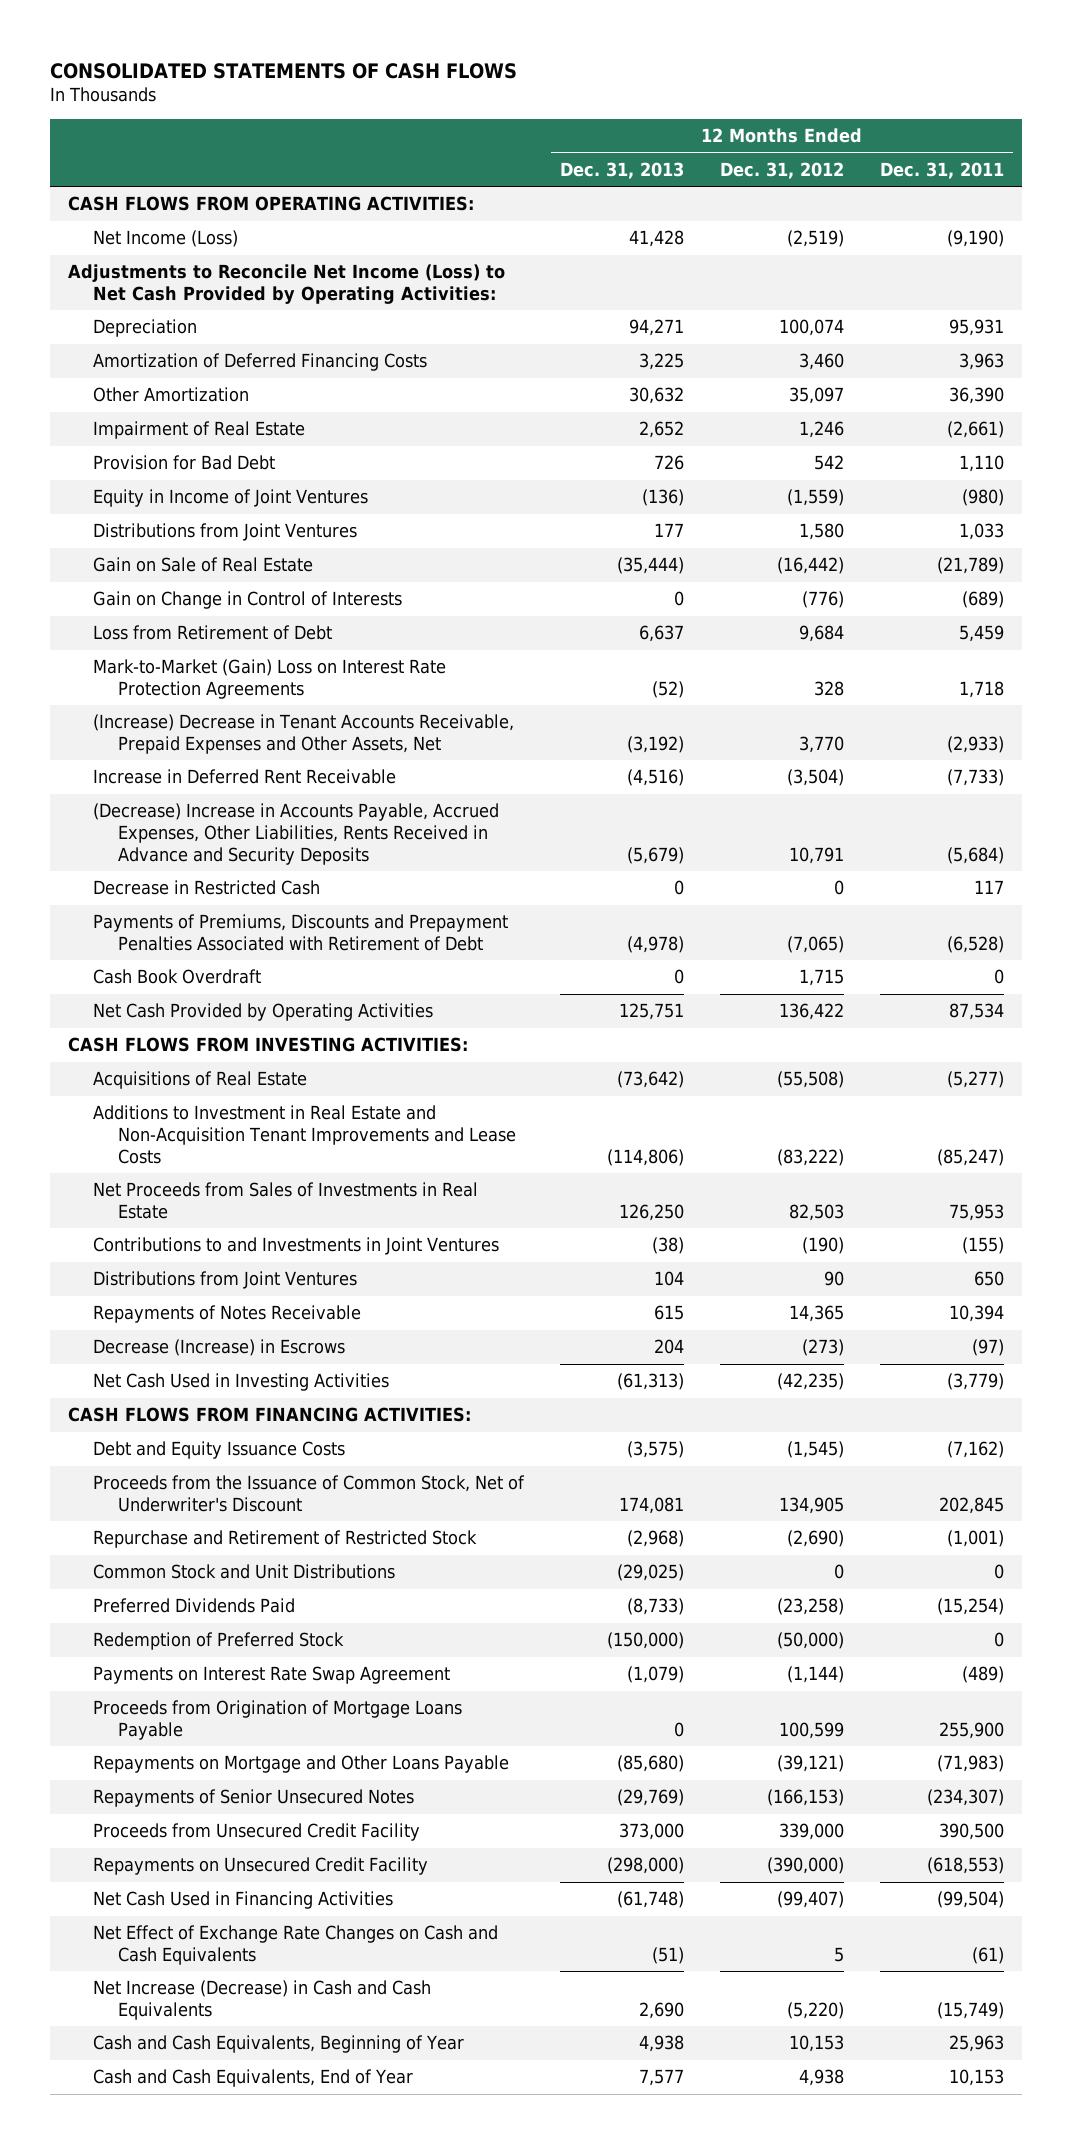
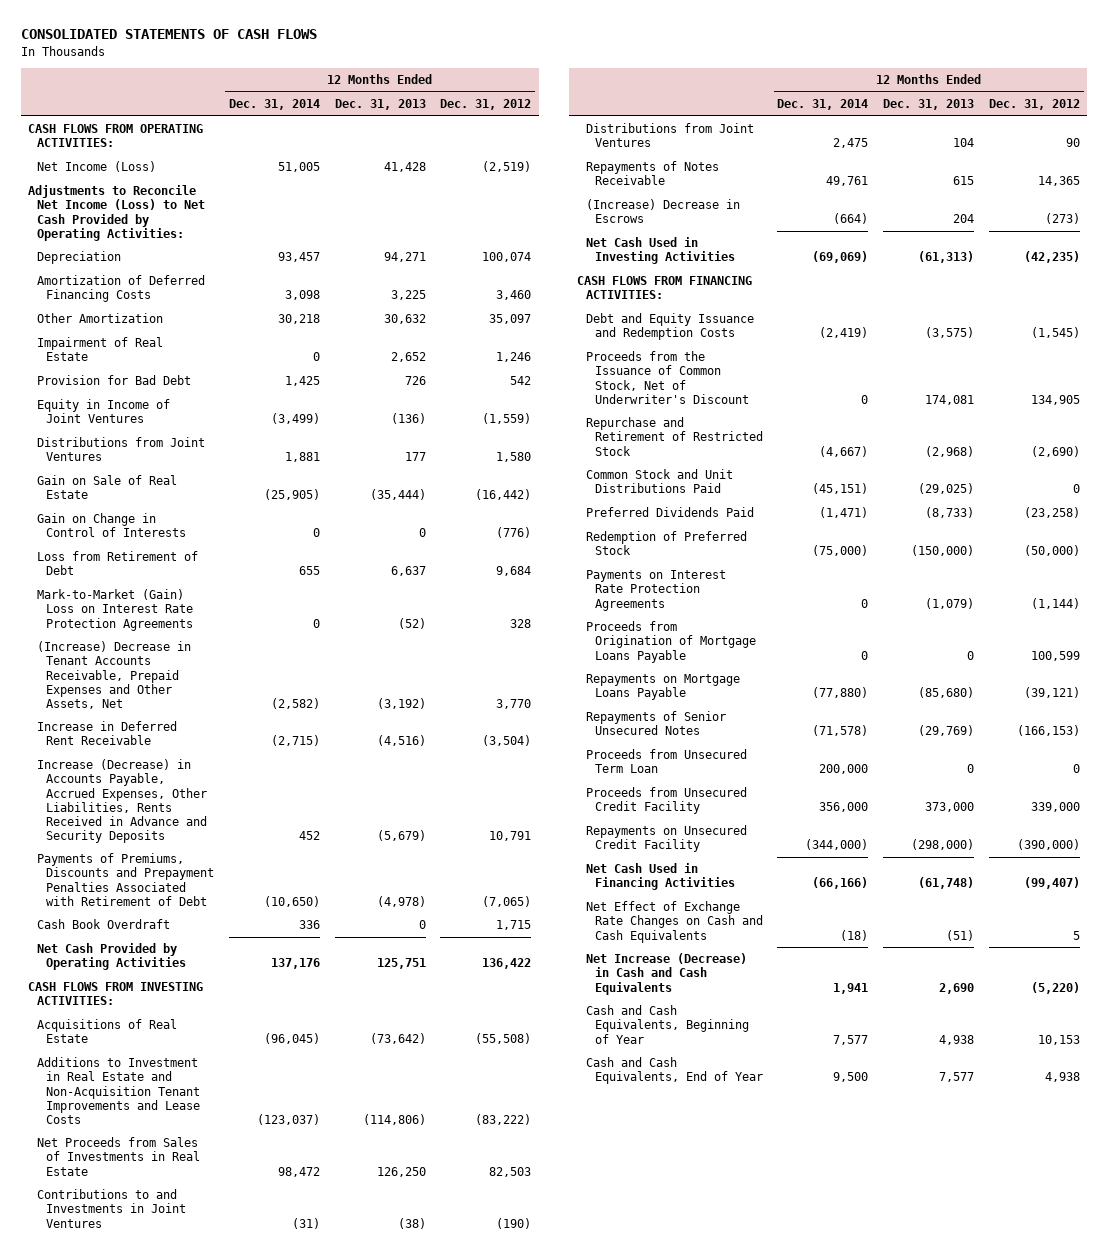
[880,161,1005,179] Dec. 31, 2011 -> none
none -> [228,99,320,111] Dec. 31, 2014
[93,880,321,896] Decrease in Restricted Cash -> none
[93,803,500,865] (Decrease) Increase in Accounts Payable, Accrued Expenses, Other Liabilities, Rents Received in Advance and Security Deposits -> [36,759,208,843] Increase (Decrease) in Accounts Payable, Accrued Expenses, Other Liabilities, Rents Received in Advance and Security Deposits
[93,1339,346,1357] Decrease (Increase) in Escrows -> [585,199,740,224] (Increase) Decrease in Escrows
[93,1441,346,1460] Debt and Equity Issuance Costs -> [585,313,754,341] Debt and Equity Issuance and Redemption Costs
[93,1564,396,1580] Common Stock and Unit Distributions -> [585,469,733,494] Common Stock and Unit Distributions Paid
[93,1666,451,1685] Payments on Interest Rate Swap Agreement -> [585,570,726,611] Payments on Interest Rate Protection Agreements
[93,1755,510,1774] Repayments on Mortgage and Other Loans Payable -> [585,674,740,701] Repayments on Mortgage Loans Payable
none -> [585,749,747,774] Proceeds from Unsecured Term Loan

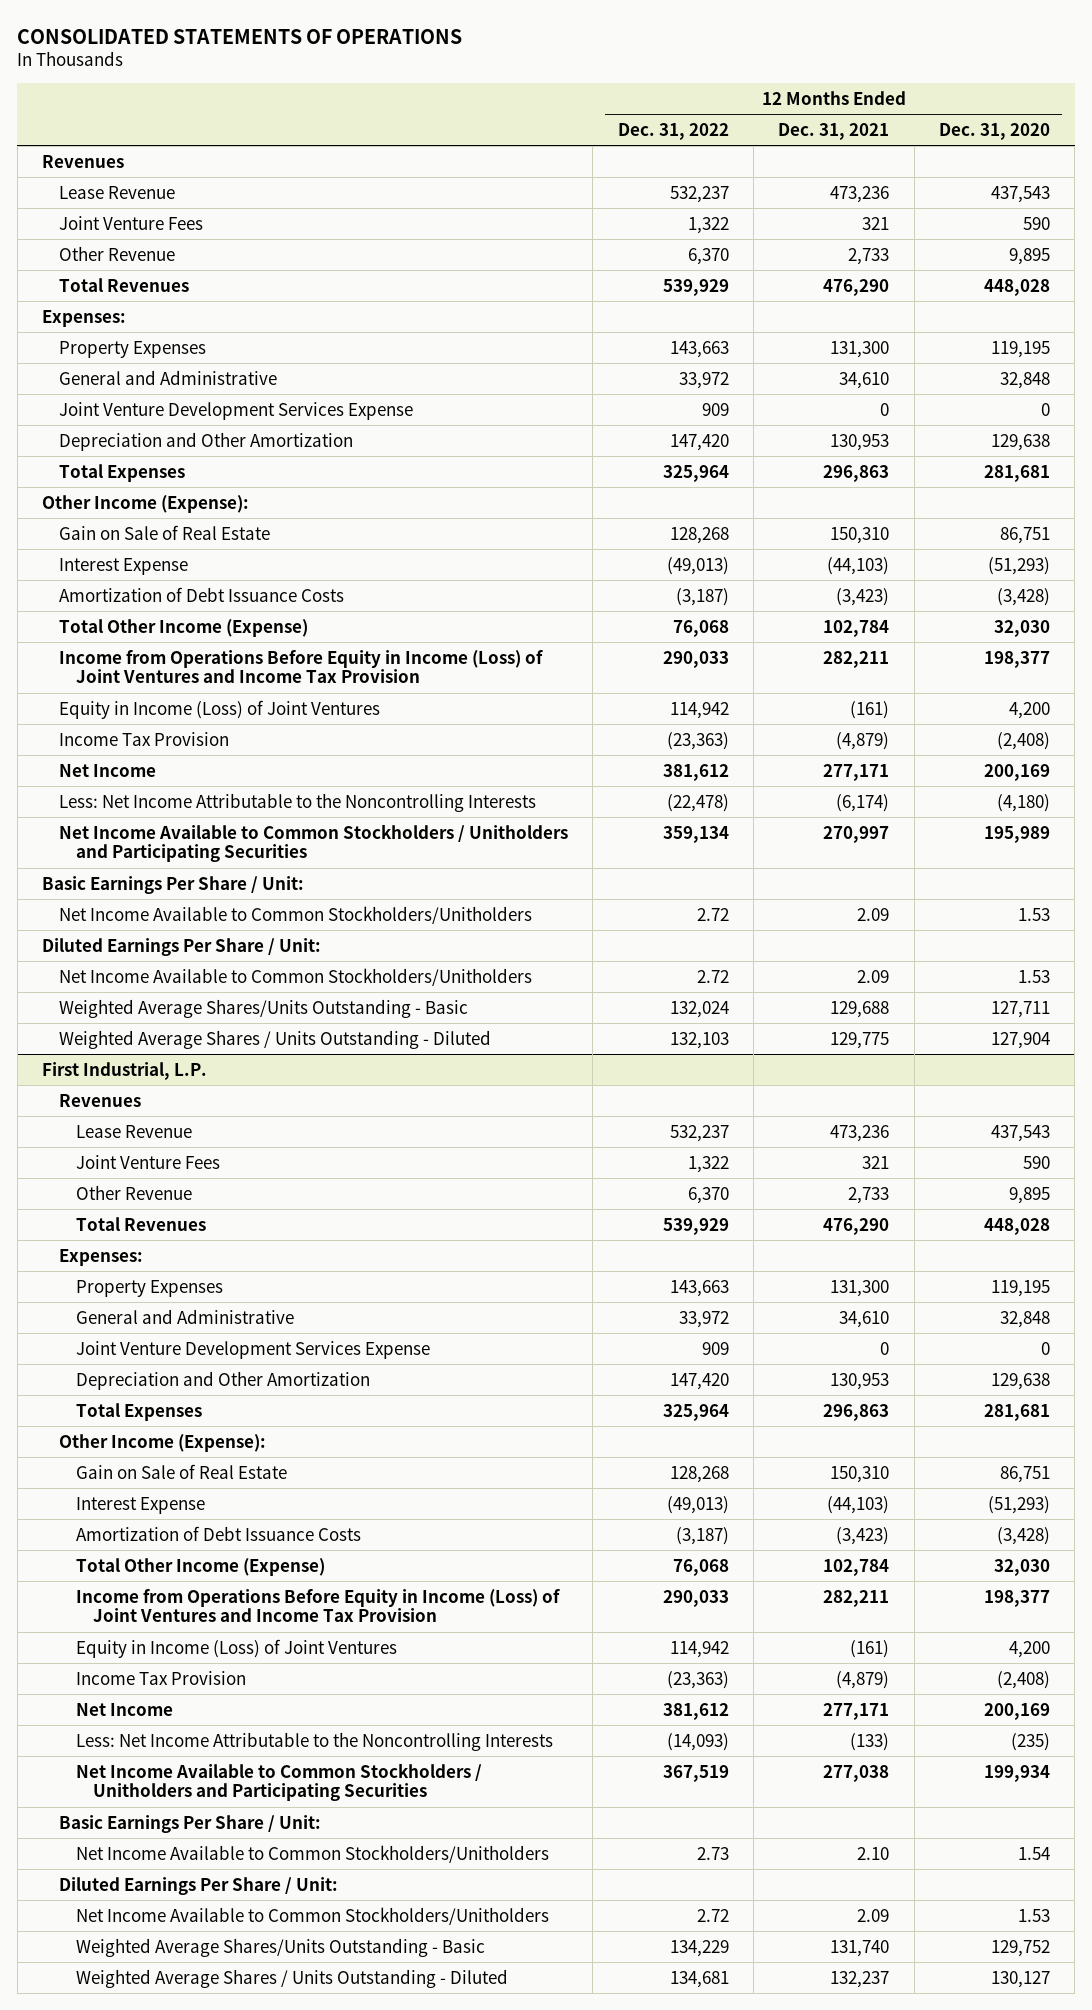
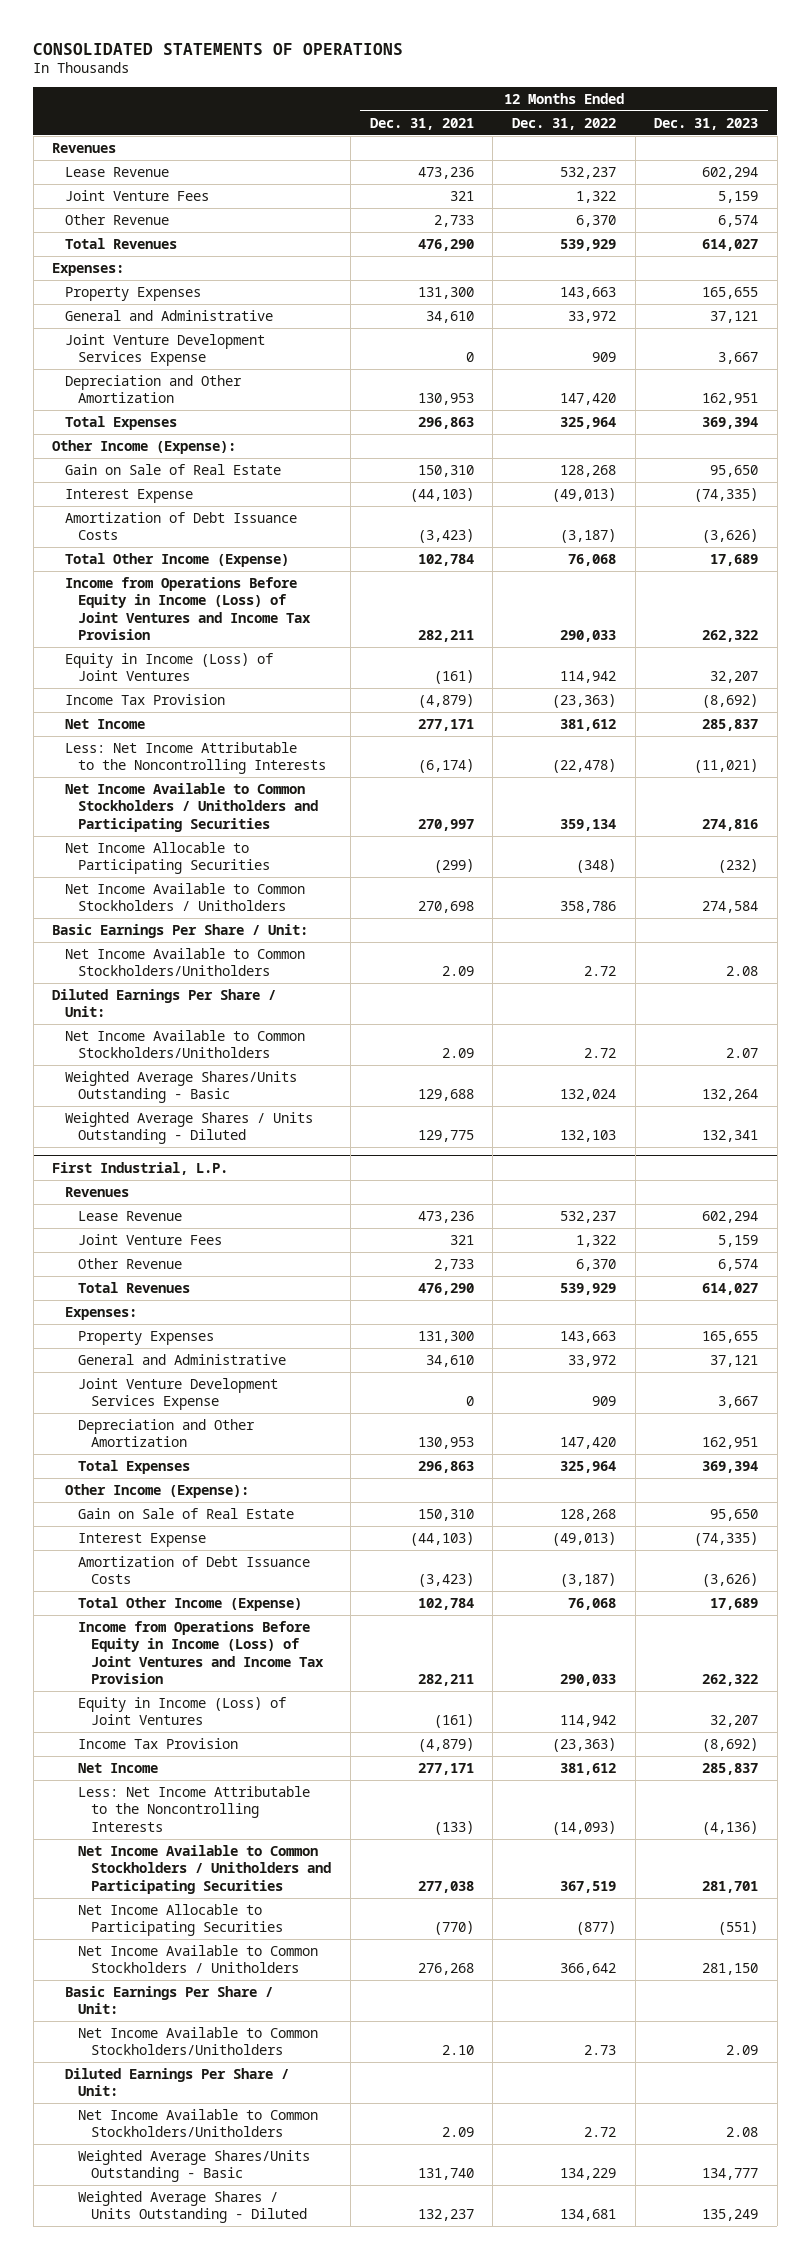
[938,122,1050,140] Dec. 31, 2020 -> none
none -> [654,117,759,130] Dec. 31, 2023
none -> [65,841,271,875] Net Income Allocable to Participating Securities
none -> [65,882,306,912] Net Income Available to Common Stockholders / Unitholders
none -> [78,1903,284,1937] Net Income Allocable to Participating Securities
none -> [78,1944,319,1974] Net Income Available to Common Stockholders / Unitholders

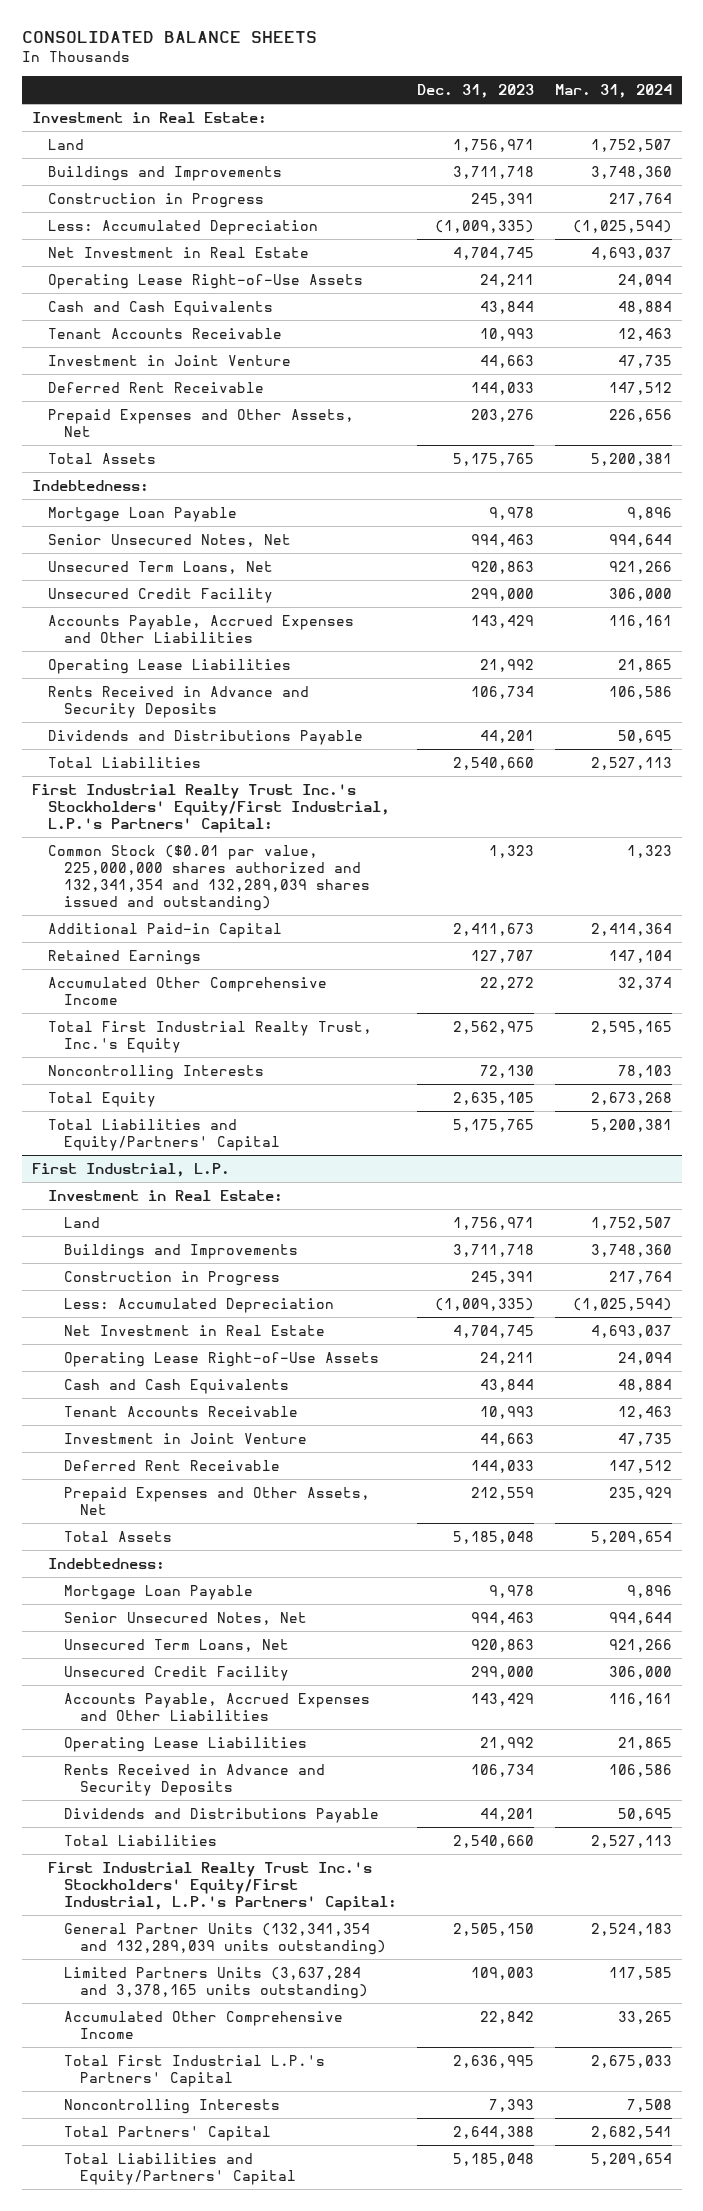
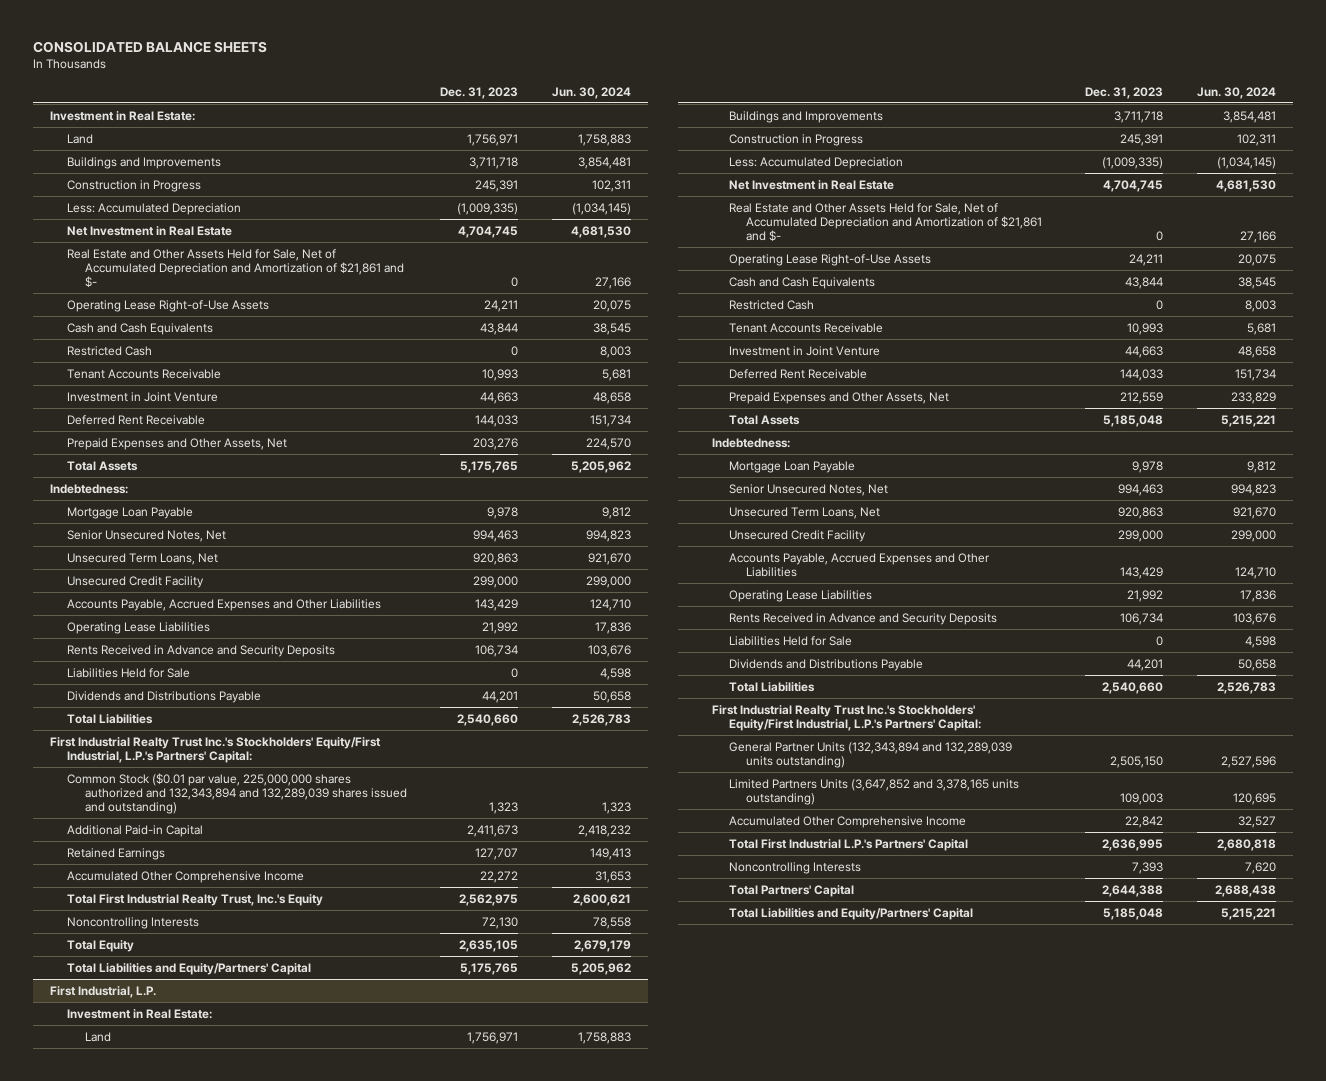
[554,83,672,98] Mar. 31, 2024 -> none
none -> [552,86,632,99] Jun. 30, 2024
none -> [67,248,404,289] Real Estate and Other Assets Held for Sale, Net of Accumulated Depreciation and Amortization of $21,861 and $-
none -> [67,345,153,356] Restricted Cash
none -> [67,667,191,678] Liabilities Held for Sale
[47,844,371,912] Common Stock ($0.01 par value, 225,000,000 shares authorized and 132,341,354 and 132,289,039 shares issued and outstanding) -> [67,772,407,815] Common Stock ($0.01 par value, 225,000,000 shares authorized and 132,343,894 and 132,289,039 shares issued and outstanding)
none -> [729,202,1043,243] Real Estate and Other Assets Held for Sale, Net of Accumulated Depreciation and Amortization of $21,861 and $-
none -> [729,299,815,310] Restricted Cash
none -> [729,635,853,646] Liabilities Held for Sale
[64,1922,387,1955] General Partner Units (132,341,354 and 132,289,039 units outstanding) -> [729,741,1013,768] General Partner Units (132,343,894 and 132,289,039 units outstanding)
[64,1966,369,1999] Limited Partners Units (3,637,284 and 3,378,165 units outstanding) -> [729,778,1020,805] Limited Partners Units (3,647,852 and 3,378,165 units outstanding)

